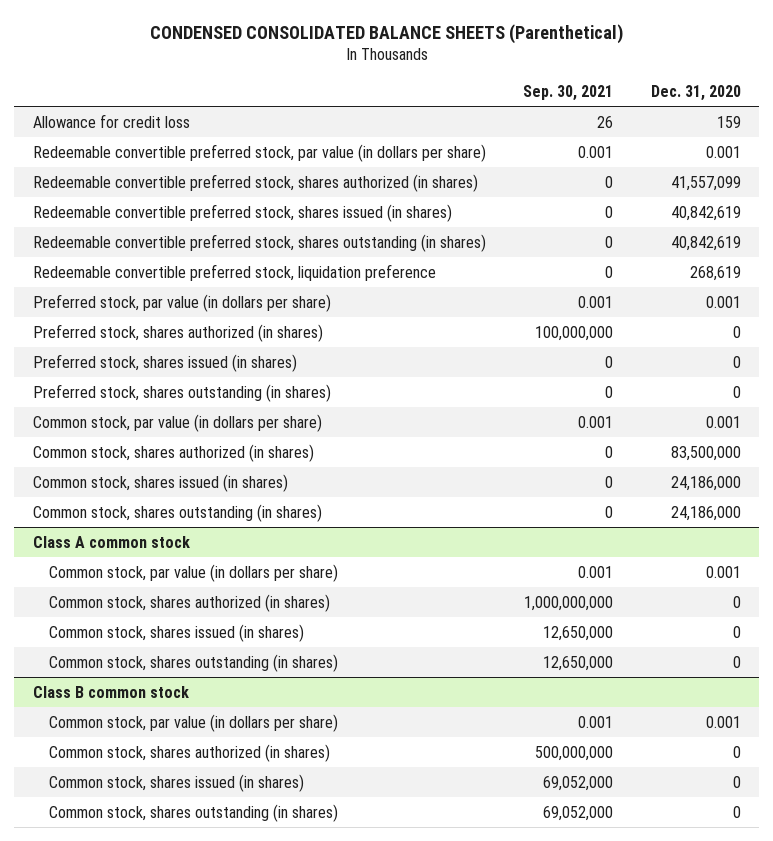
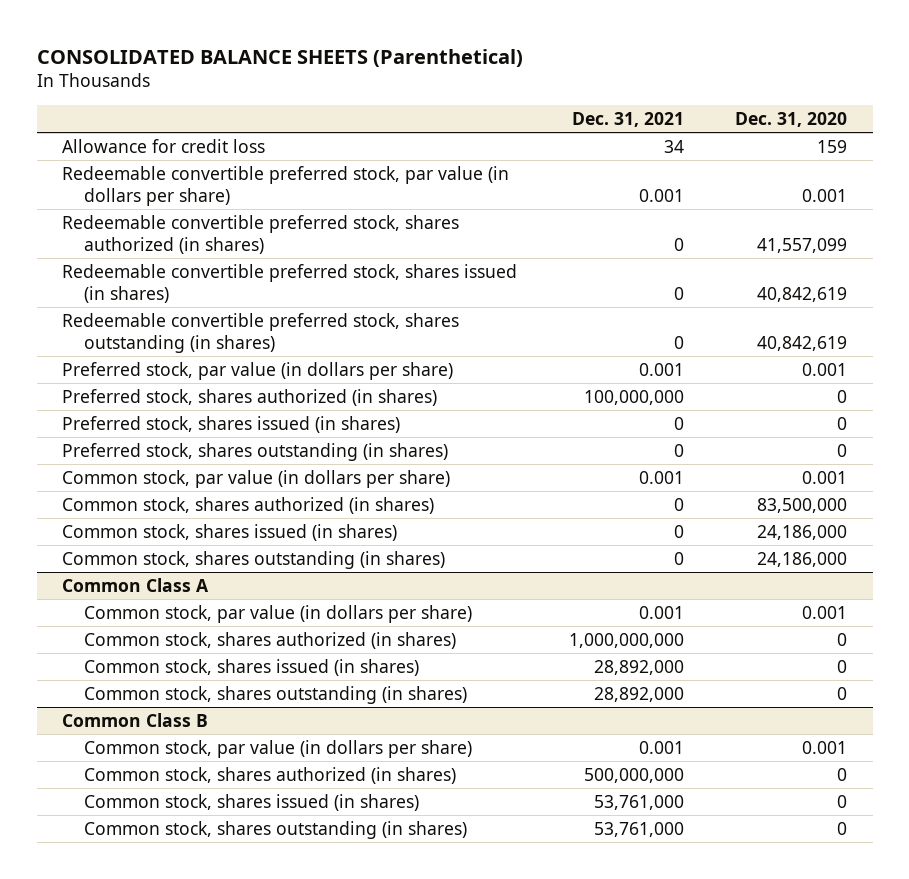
[149,23,623,44] CONDENSED CONSOLIDATED BALANCE SHEETS (Parenthetical) -> [36,48,523,67] CONSOLIDATED BALANCE SHEETS (Parenthetical)
[523,84,614,101] Sep. 30, 2021 -> none
none -> [571,111,684,127] Dec. 31, 2021
[32,263,436,281] Redeemable convertible preferred stock, liquidation preference -> none
[32,535,190,548] Class A common stock -> [62,577,210,592] Common Class A
[32,685,189,698] Class B common stock -> [62,712,209,727] Common Class B

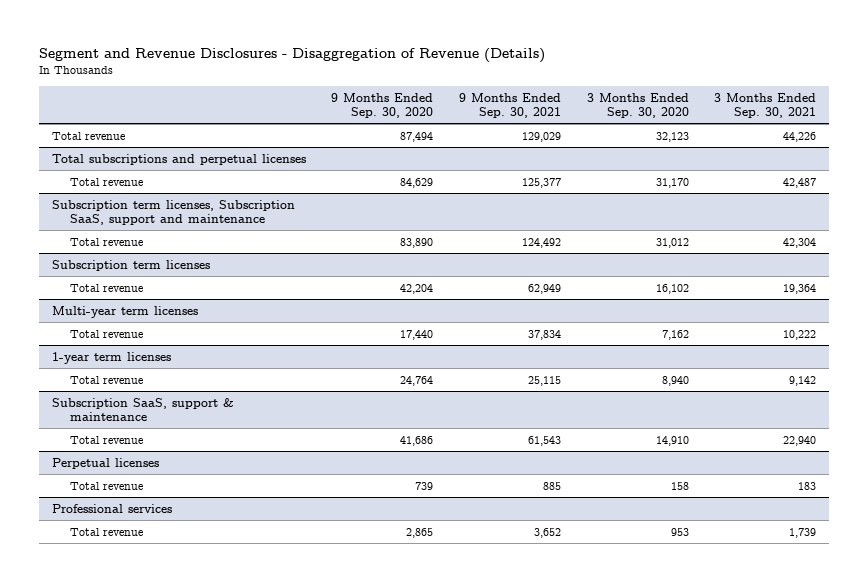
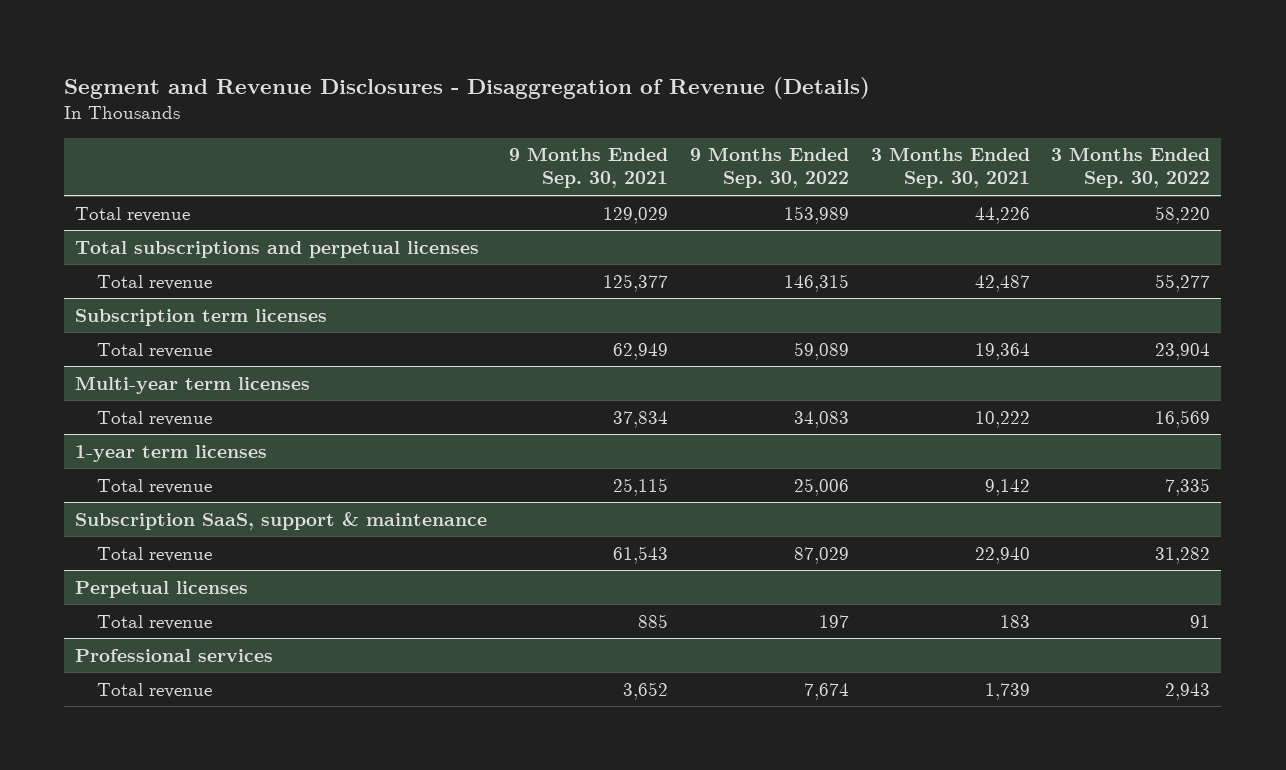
[331,92,434,118] 9 Months Ended Sep. 30, 2020 -> none
[586,92,689,118] 3 Months Ended Sep. 30, 2020 -> none
none -> [689,147,849,189] 9 Months Ended Sep. 30, 2022
none -> [1051,147,1211,189] 3 Months Ended Sep. 30, 2022
[51,199,295,226] Subscription term licenses, Subscription SaaS, support and maintenance -> none
[69,237,143,246] Total revenue -> none

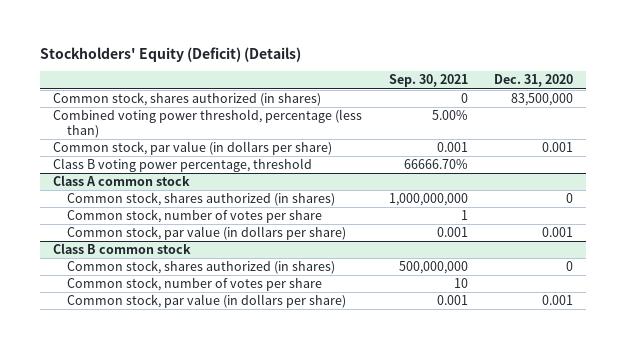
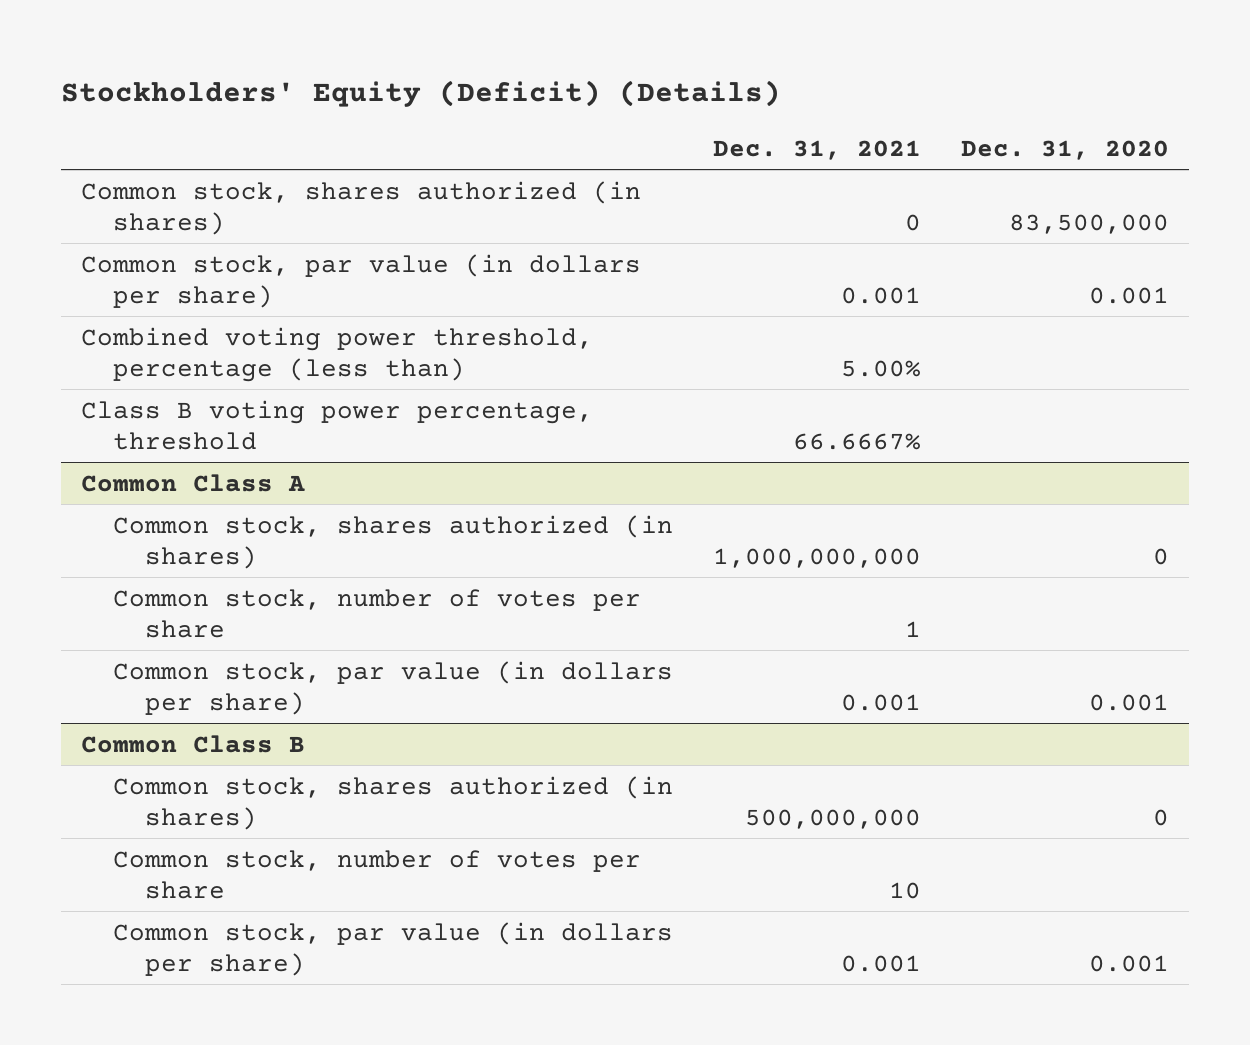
[388,74,468,88] Sep. 30, 2021 -> none
none -> [712,139,921,160] Dec. 31, 2021
[52,109,362,138] Combined voting power threshold, percentage (less than) -> [81,326,594,382] Combined voting power threshold, percentage (less than)
[52,175,190,187] Class A common stock -> [81,473,306,492] Common Class A
[52,243,191,255] Class B common stock -> [81,734,306,753] Common Class B

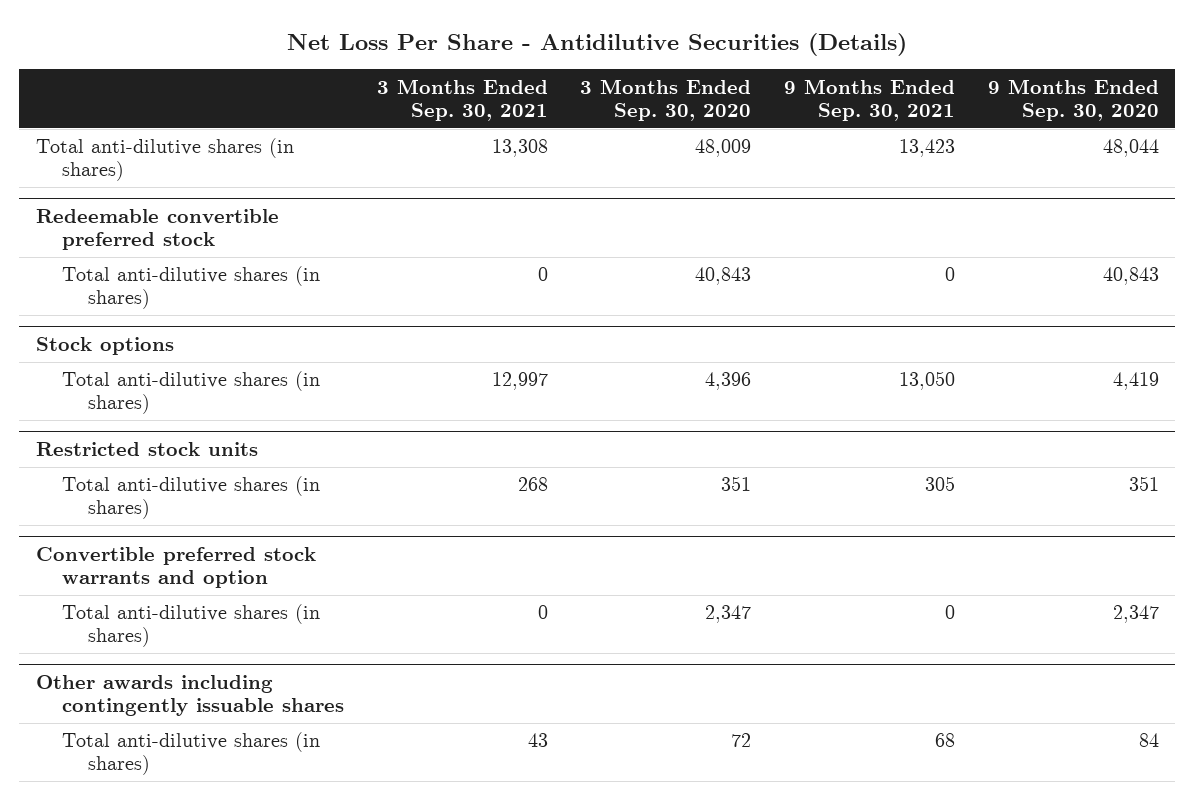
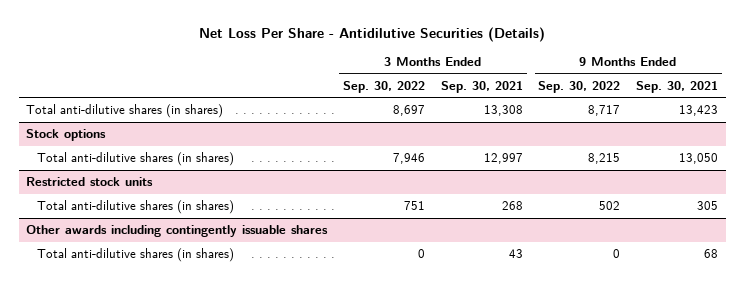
[580,78,752,121] 3 Months Ended Sep. 30, 2020 -> none
[987,78,1159,121] 9 Months Ended Sep. 30, 2020 -> none
none -> [343,80,426,93] Sep. 30, 2022
none -> [538,80,621,93] Sep. 30, 2022
[35,208,279,250] Redeemable convertible preferred stock -> none
[61,266,320,310] Total anti-dilutive shares (in shares) -> none
[35,546,316,588] Convertible preferred stock warrants and option -> none
[61,604,320,648] Total anti-dilutive shares (in shares) -> none

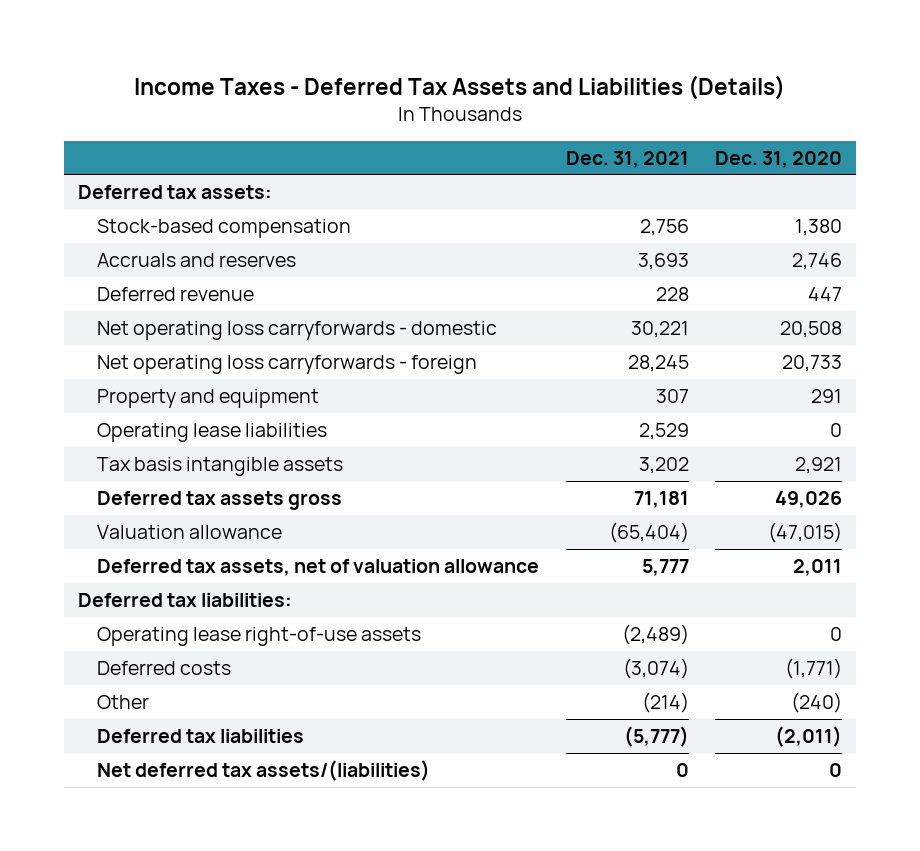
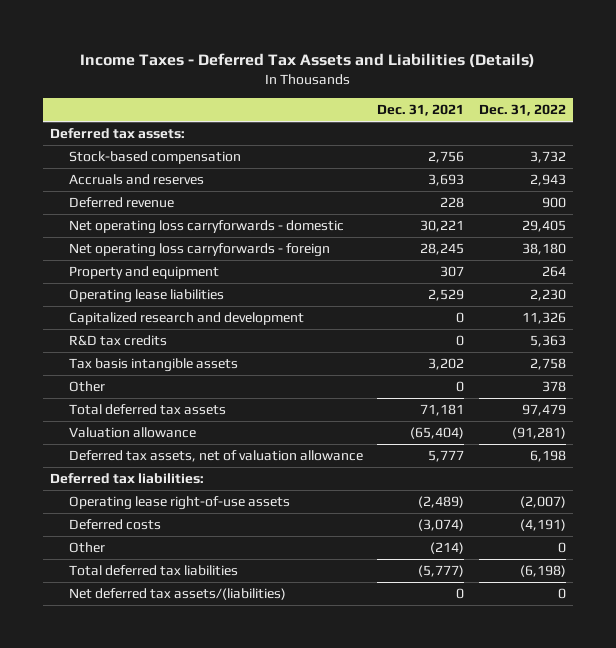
[715,150,843,168] Dec. 31, 2020 -> none
none -> [478,104,566,117] Dec. 31, 2022
none -> [68,312,304,326] Capitalized research and development
none -> [68,335,167,347] R&D tax credits
none -> [68,381,105,393] Other
[96,490,342,510] Deferred tax assets gross -> [68,404,226,416] Total deferred tax assets
[96,728,304,743] Deferred tax liabilities -> [68,565,238,577] Total deferred tax liabilities

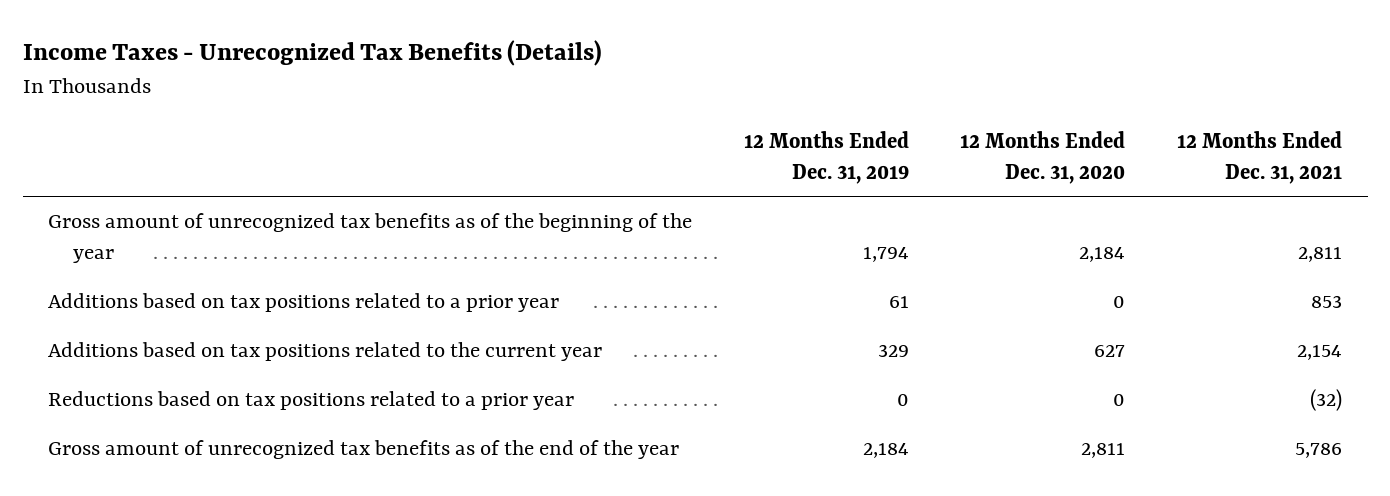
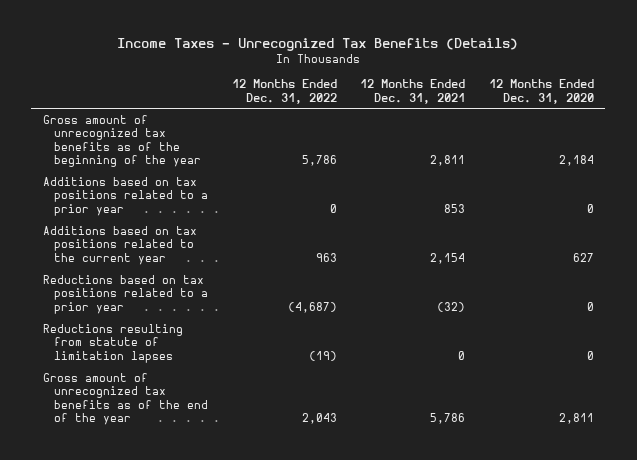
[743,130,909,184] 12 Months Ended Dec. 31, 2019 -> none
none -> [231,79,337,104] 12 Months Ended Dec. 31, 2022
none -> [42,323,183,363] Reductions resulting from statute of limitation lapses

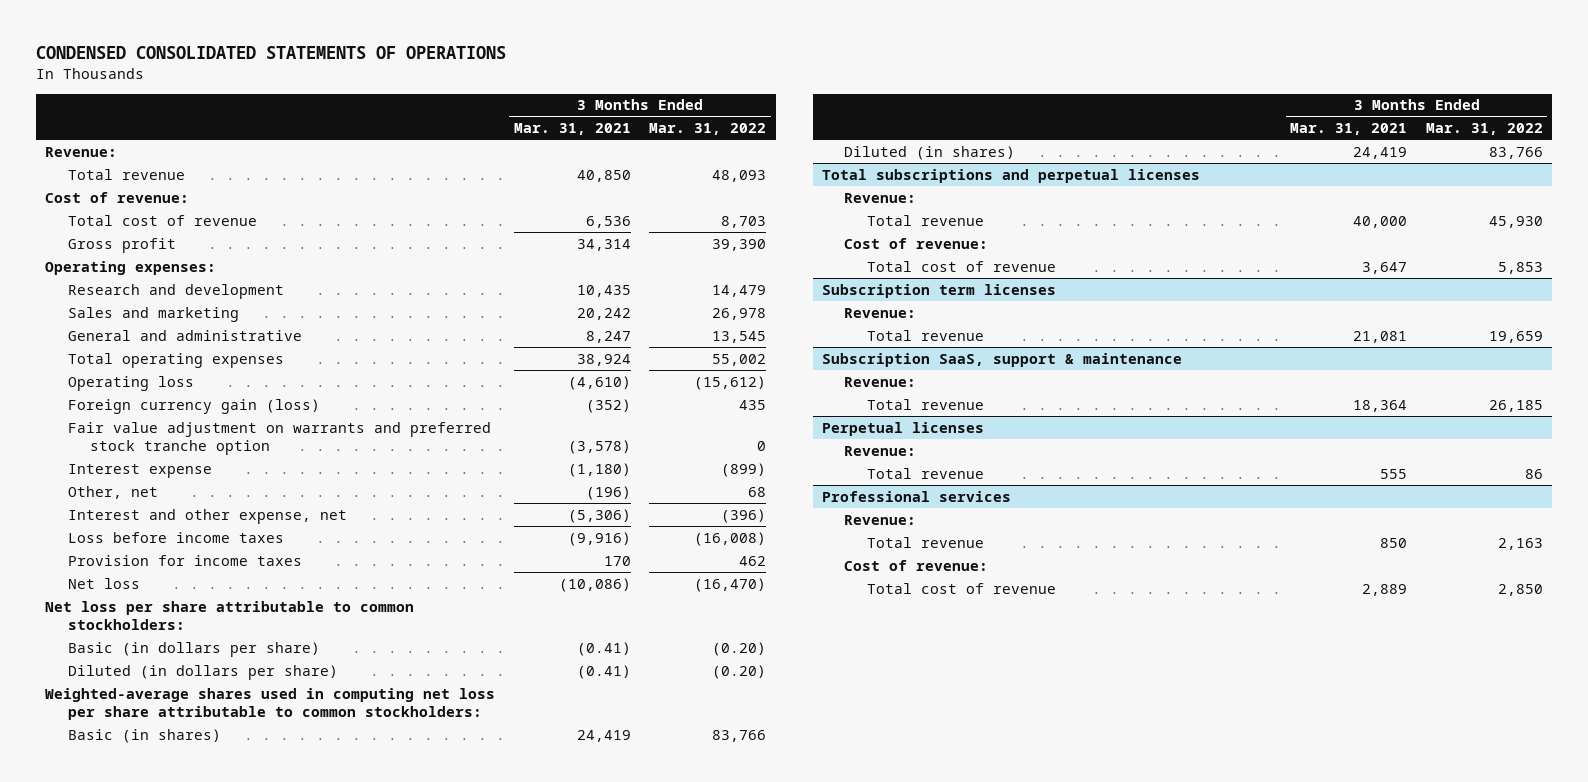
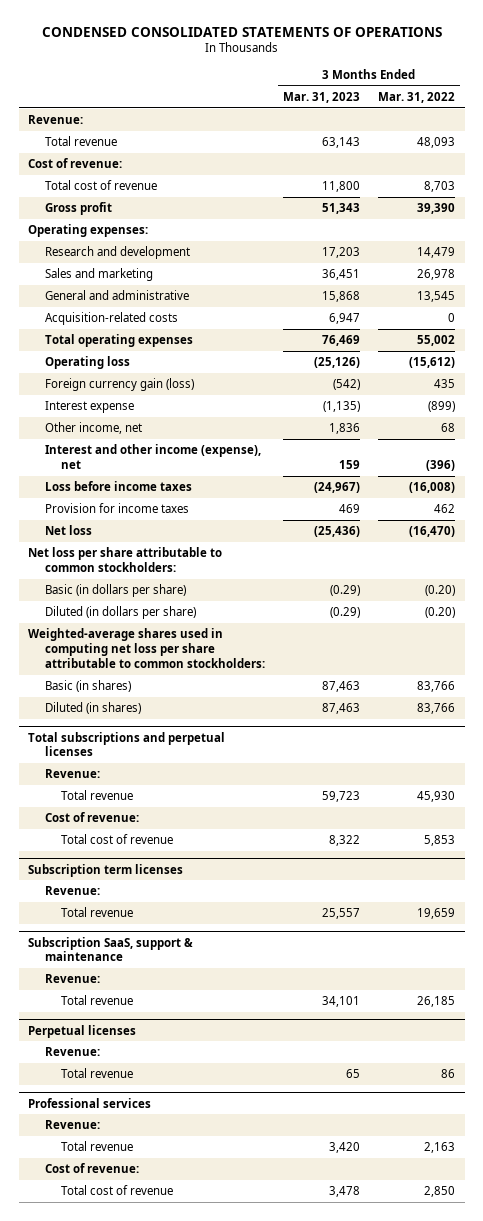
[513,123,631,136] Mar. 31, 2021 -> none
none -> [283,91,361,103] Mar. 31, 2023
none -> [44,312,178,326] Acquisition-related costs
[67,421,491,456] Fair value adjustment on warrants and preferred stock tranche option -> none
[67,485,158,499] Other, net -> [44,422,142,435] Other income, net
[67,508,347,524] Interest and other expense, net -> [44,444,261,470] Interest and other income (expense), net

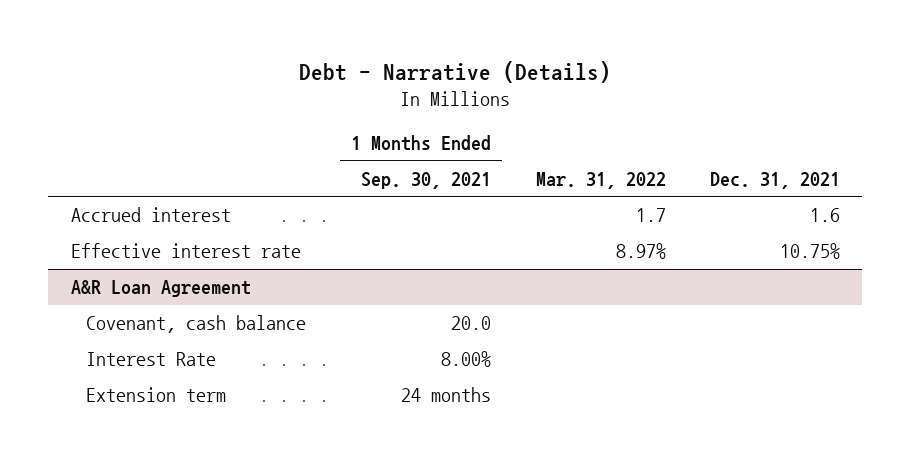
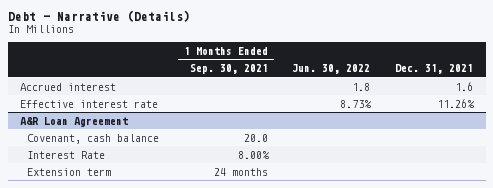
[535,171,666,189] Mar. 31, 2022 -> none
none -> [292,64,371,75] Jun. 30, 2022
[780,243,841,260] 10.75% -> [437,98,476,108] 11.26%

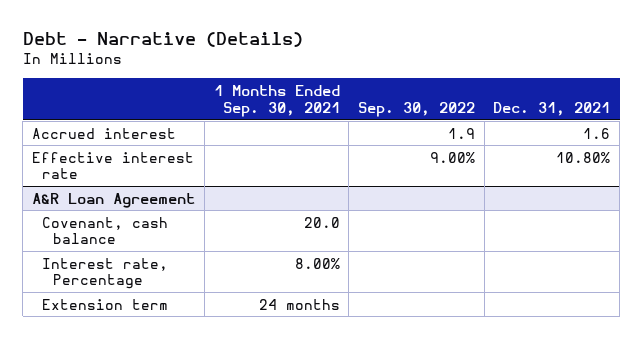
[292,64,371,75] Jun. 30, 2022 -> none
none -> [357,101,475,117] Sep. 30, 2022
[437,98,476,108] 11.26% -> [556,151,611,163] 10.80%
[27,150,106,159] Interest Rate -> [42,257,169,290] Interest rate, Percentage

